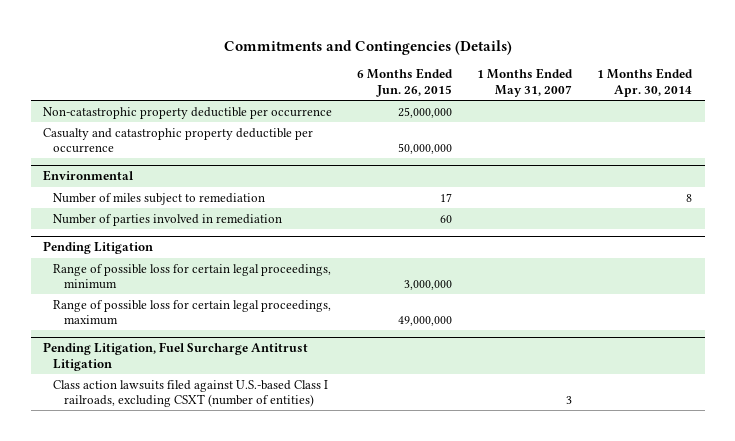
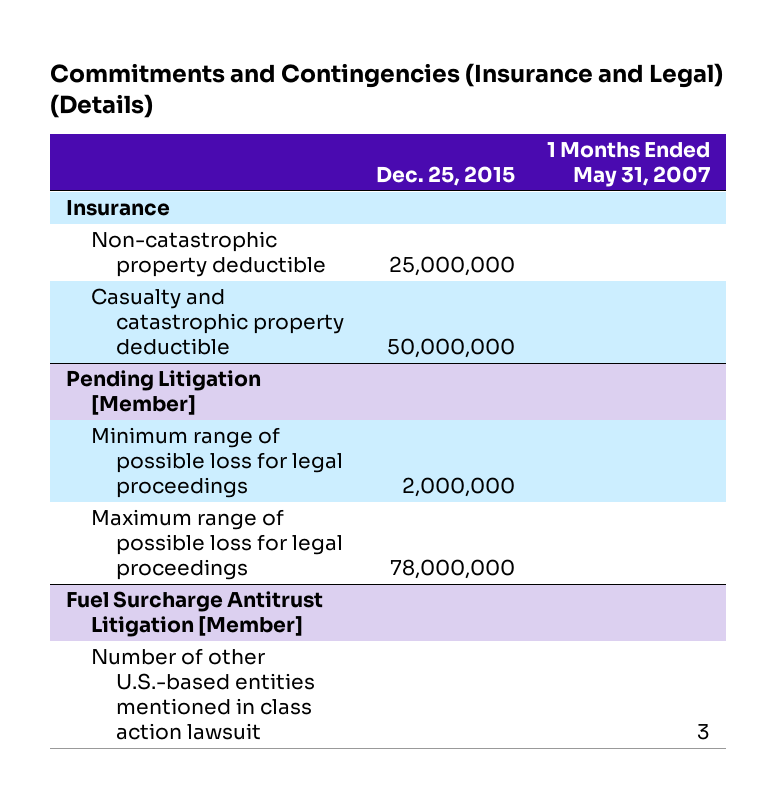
[223,39,512,55] Commitments and Contingencies (Details) -> [50,62,724,119] Commitments and Contingencies (Insurance and Legal) (Details)
[357,68,454,97] 6 Months Ended Jun. 26, 2015 -> none
[597,68,694,97] 1 Months Ended Apr. 30, 2014 -> none
none -> [376,166,516,187] Dec. 25, 2015
[43,170,135,182] Environmental -> none
[53,192,266,205] Number of miles subject to remediation -> none
[53,213,283,226] Number of parties involved in remediation -> none
none -> [66,200,171,217] Insurance
[43,106,333,119] Non-catastrophic property deductible per occurrence -> [91,231,327,278] Non-catastrophic property deductible
[43,127,314,154] Casualty and catastrophic property deductible per occurrence -> [91,288,345,356] Casualty and catastrophic property deductible
[43,241,154,255] Pending Litigation -> [66,370,262,416] Pending Litigation [Member]
[53,263,332,290] Range of possible loss for certain legal proceedings, minimum -> [91,427,344,499] Minimum range of possible loss for legal proceedings
[53,299,332,326] Range of possible loss for certain legal proceedings, maximum -> [91,509,344,581] Maximum range of possible loss for legal proceedings
[43,342,309,372] Pending Litigation, Fuel Surcharge Antitrust Litigation -> [66,591,324,638] Fuel Surcharge Antitrust Litigation [Member]
[53,379,329,408] Class action lawsuits filed against U.S.-based Class I railroads, excluding CSXT (number of entities) -> [91,648,316,741] Number of other U.S.-based entities mentioned in class action lawsuit

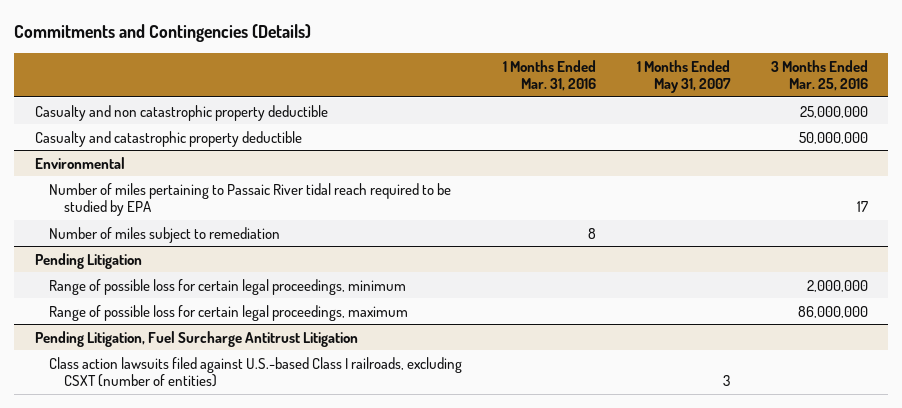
[50,62,724,119] Commitments and Contingencies (Insurance and Legal) (Details) -> [14,23,312,42] Commitments and Contingencies (Details)
[376,166,516,187] Dec. 25, 2015 -> none
none -> [503,59,597,92] 1 Months Ended Mar. 31, 2016
none -> [770,59,868,92] 3 Months Ended Mar. 25, 2016
[66,200,171,217] Insurance -> none
[91,231,327,278] Non-catastrophic property deductible -> [34,104,328,121] Casualty and non catastrophic property deductible
none -> [34,156,125,169] Environmental
none -> [49,182,452,217] Number of miles pertaining to Passaic River tidal reach required to be studied by EPA
none -> [49,226,281,243] Number of miles subject to remediation
[66,370,262,416] Pending Litigation [Member] -> [34,252,142,269] Pending Litigation
[91,427,344,499] Minimum range of possible loss for legal proceedings -> [49,278,407,295] Range of possible loss for certain legal proceedings, minimum
[91,509,344,581] Maximum range of possible loss for legal proceedings -> [49,304,409,321] Range of possible loss for certain legal proceedings, maximum
[66,591,324,638] Fuel Surcharge Antitrust Litigation [Member] -> [34,330,358,347] Pending Litigation, Fuel Surcharge Antitrust Litigation
[91,648,316,741] Number of other U.S.-based entities mentioned in class action lawsuit -> [49,356,463,388] Class action lawsuits filed against U.S.-based Class I railroads, excluding CSXT (number of entities)

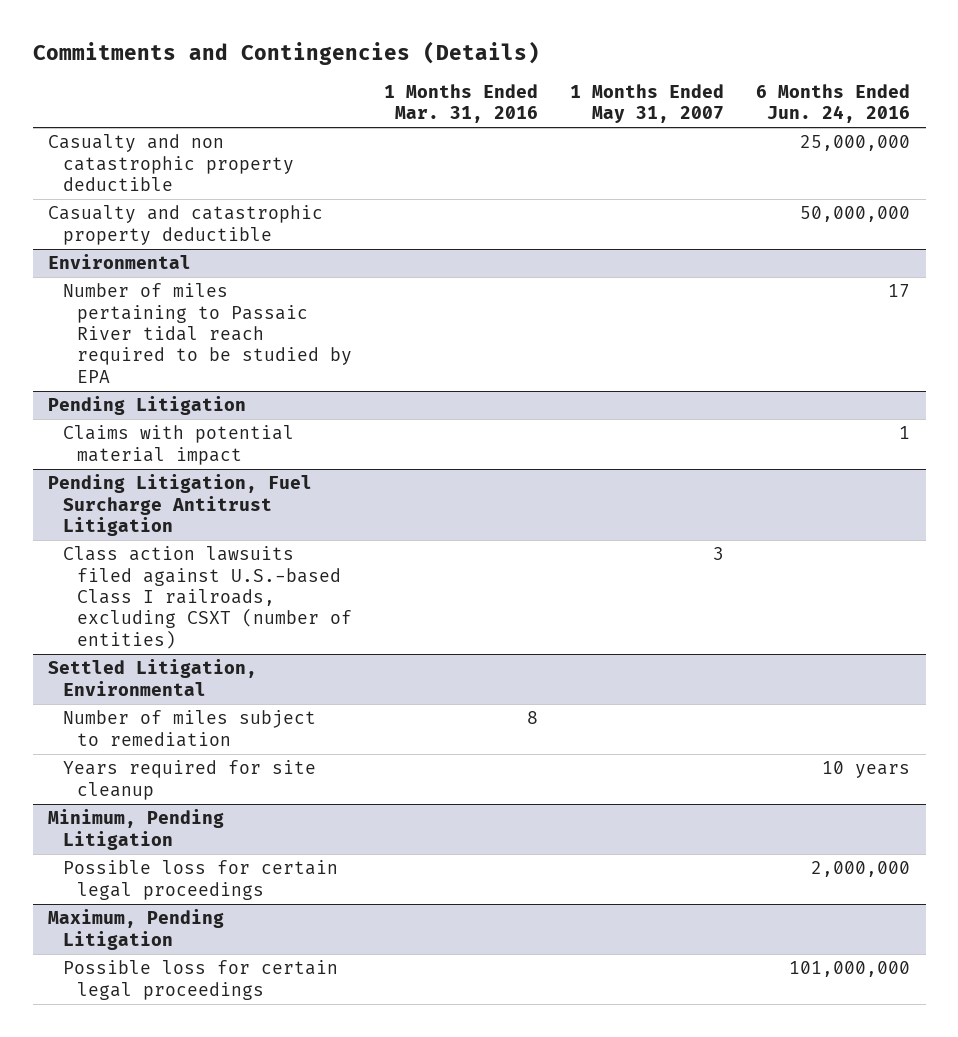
[770,59,868,92] 3 Months Ended Mar. 25, 2016 -> none
none -> [755,84,910,124] 6 Months Ended Jun. 24, 2016
[49,226,281,243] Number of miles subject to remediation -> none
[49,278,407,295] Range of possible loss for certain legal proceedings, minimum -> none
[49,304,409,321] Range of possible loss for certain legal proceedings, maximum -> none
none -> [62,425,294,465] Claims with potential material impact
none -> [48,659,258,696] Settled Litigation, Environmental
none -> [62,710,316,747] Number of miles subject to remediation
none -> [62,760,316,800] Years required for site cleanup
none -> [48,809,225,850] Minimum, Pending Litigation
none -> [62,860,338,900] Possible loss for certain legal proceedings
none -> [48,909,225,950] Maximum, Pending Litigation
none -> [62,960,338,1000] Possible loss for certain legal proceedings

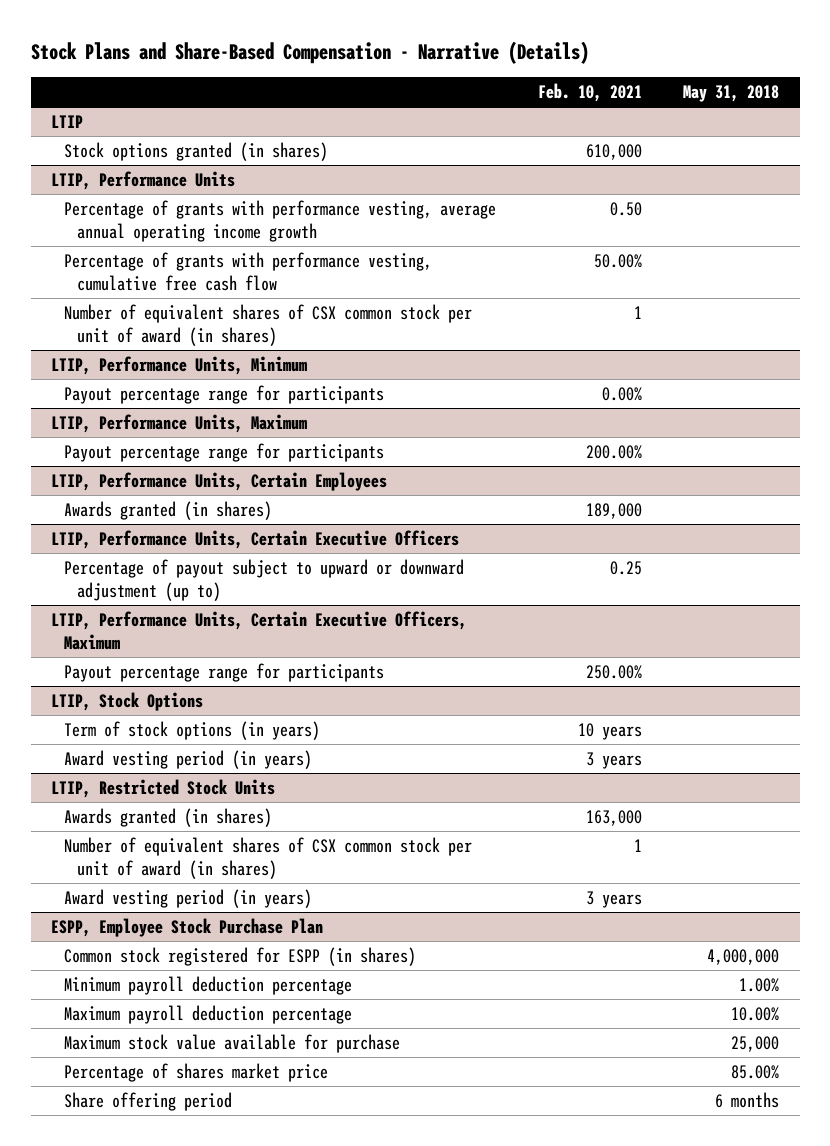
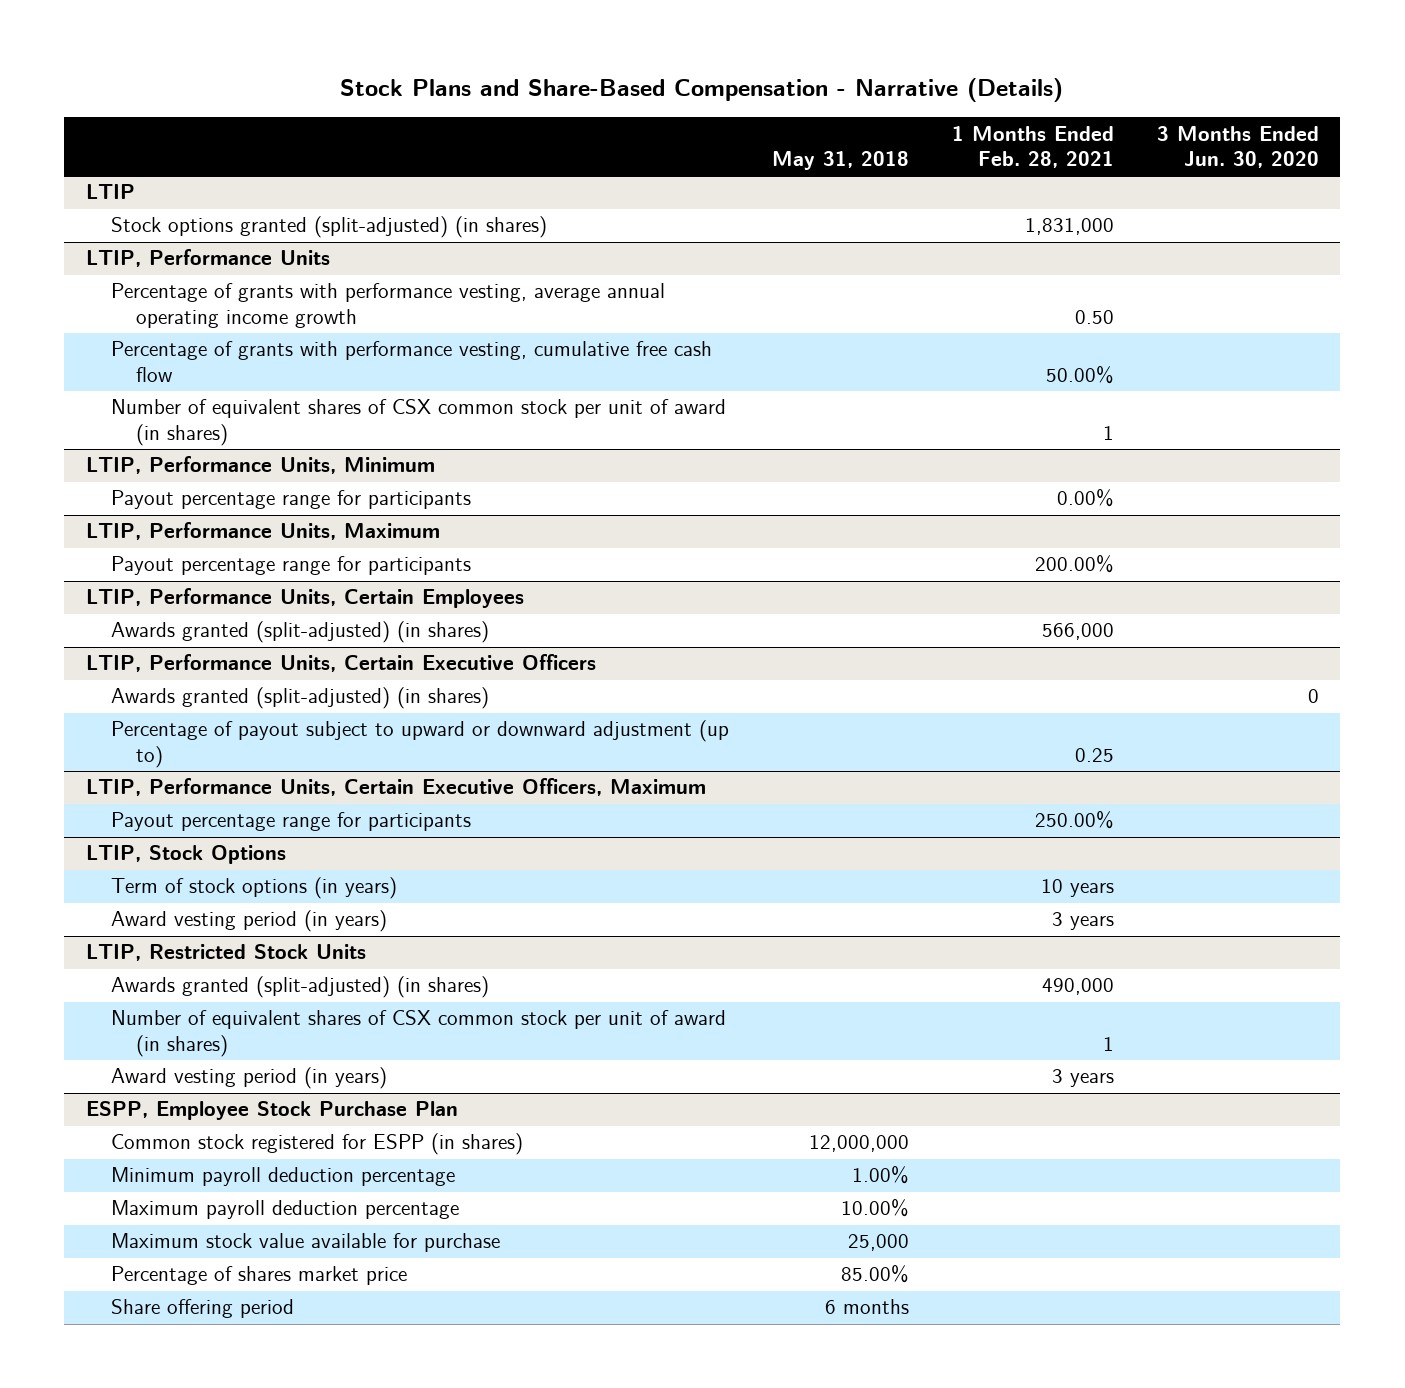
[537,82,642,102] Feb. 10, 2021 -> none
none -> [951,125,1114,169] 1 Months Ended Feb. 28, 2021
none -> [1156,125,1319,169] 3 Months Ended Jun. 30, 2020
[64,141,329,161] Stock options granted (in shares) -> [110,216,547,239] Stock options granted (split-adjusted) (in shares)
[64,500,273,520] Awards granted (in shares) -> [110,621,489,644] Awards granted (split-adjusted) (in shares)
none -> [110,687,489,710] Awards granted (split-adjusted) (in shares)
[64,807,273,827] Awards granted (in shares) -> [110,976,489,999] Awards granted (split-adjusted) (in shares)
[706,948,779,965] 4,000,000 -> [808,1135,909,1153] 12,000,000

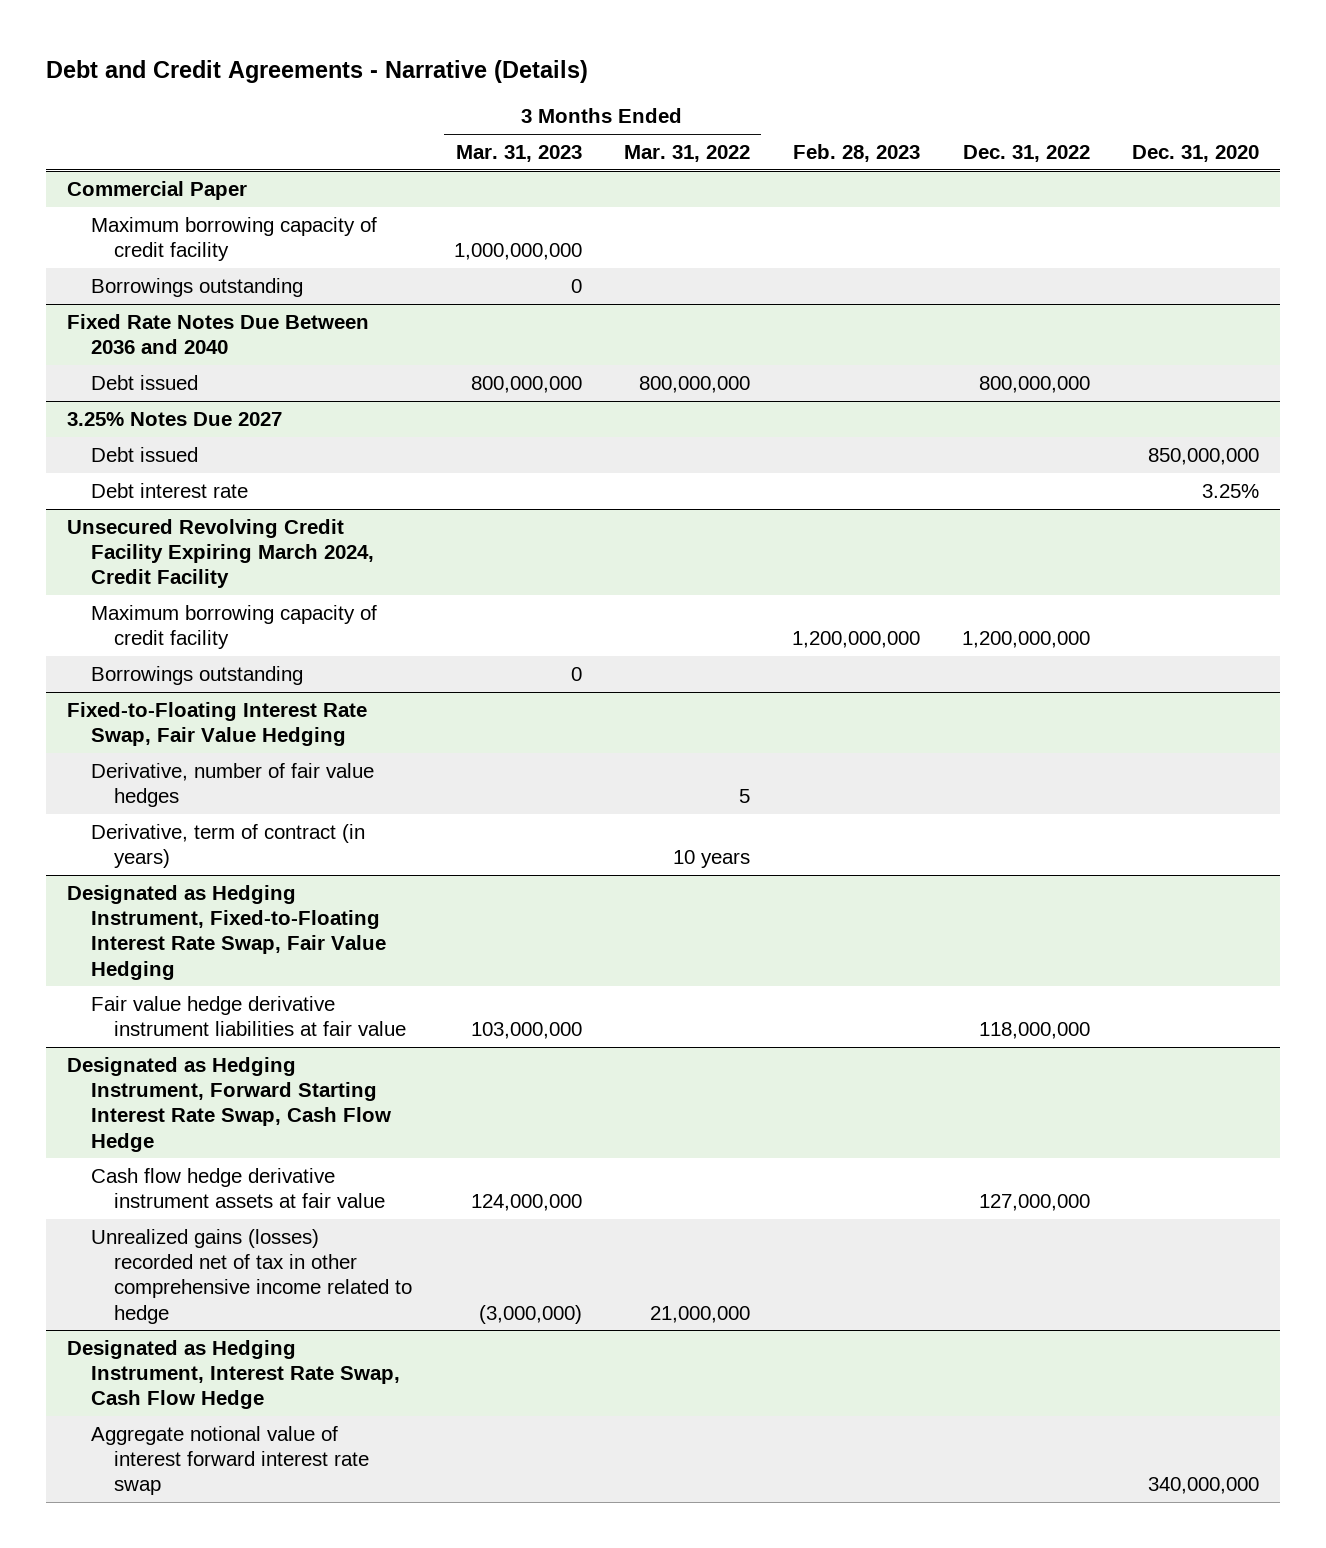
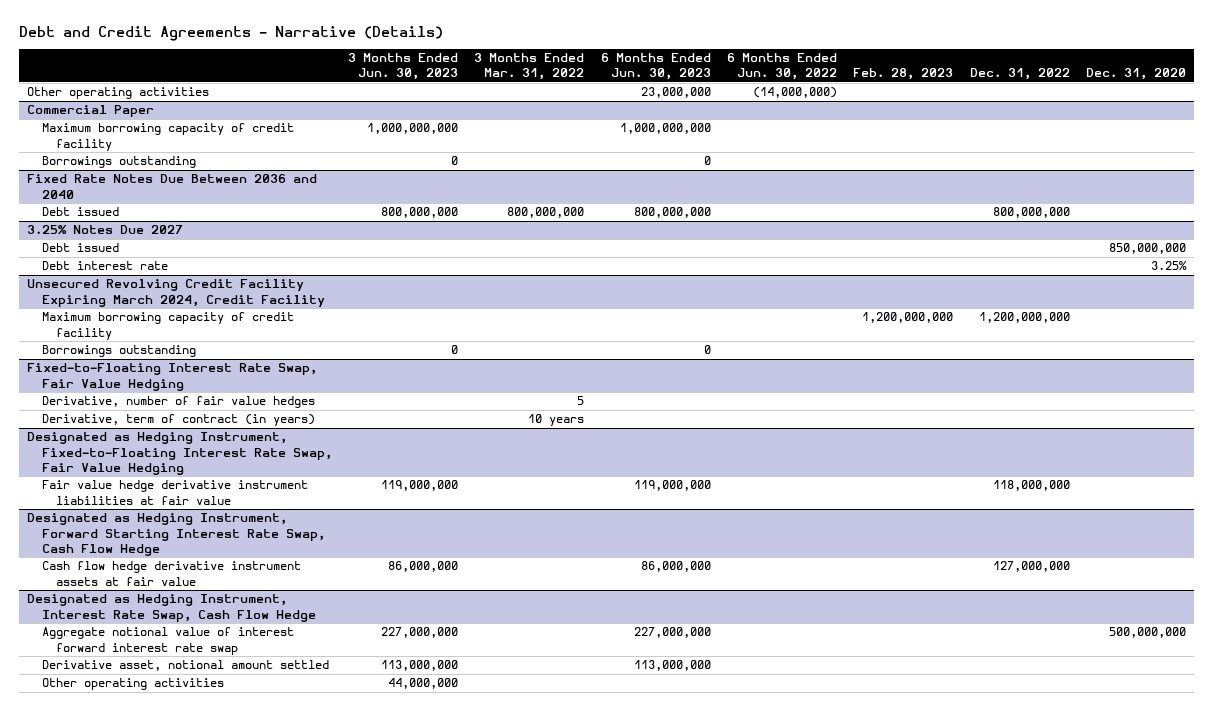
[456,144,583,162] Mar. 31, 2023 -> none
none -> [347,53,458,81] 3 Months Ended Jun. 30, 2023
none -> [600,53,711,81] 6 Months Ended Jun. 30, 2023
none -> [726,53,837,81] 6 Months Ended Jun. 30, 2022
none -> [26,87,209,100] Other operating activities
[90,1228,413,1324] Unrealized gains (losses) recorded net of tax in other comprehensive income related to hedge -> none
[1147,1477,1259,1495] 340,000,000 -> [1108,627,1186,639] 500,000,000
none -> [41,660,329,672] Derivative asset, notional amount settled
none -> [41,678,224,691] Other operating activities

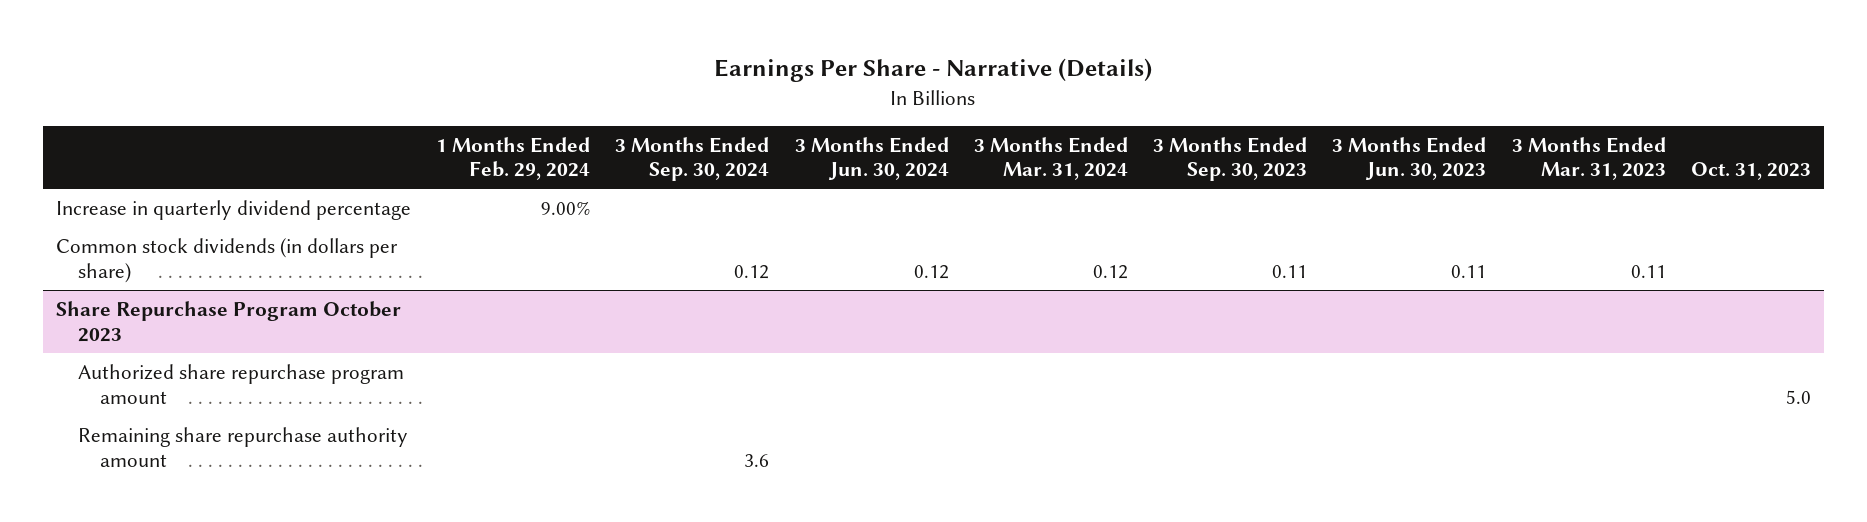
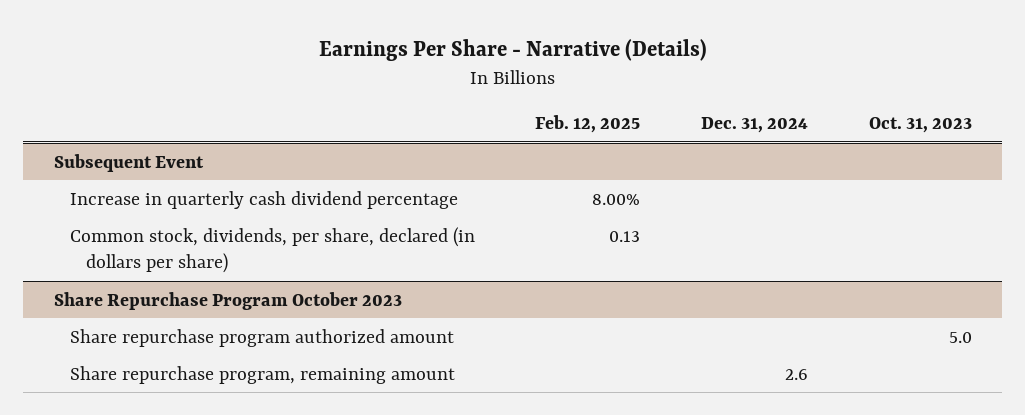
[436,136,591,181] 1 Months Ended Feb. 29, 2024 -> none
[615,136,770,182] 3 Months Ended Sep. 30, 2024 -> none
[794,136,949,181] 3 Months Ended Jun. 30, 2024 -> none
[973,136,1128,181] 3 Months Ended Mar. 31, 2024 -> none
[1153,136,1308,182] 3 Months Ended Sep. 30, 2023 -> none
[1332,136,1487,181] 3 Months Ended Jun. 30, 2023 -> none
[1511,136,1666,181] 3 Months Ended Mar. 31, 2023 -> none
none -> [535,114,641,133] Feb. 12, 2025
none -> [700,116,808,133] Dec. 31, 2024
[55,199,411,220] Increase in quarterly dividend percentage -> none
[55,237,398,283] Common stock dividends (in dollars per share) -> none
none -> [53,153,204,172] Subsequent Event
none -> [69,190,458,209] Increase in quarterly cash dividend percentage
none -> [69,226,475,274] Common stock, dividends, per share, declared (in dollars per share)
[77,363,404,404] Authorized share repurchase program amount -> [69,328,454,347] Share repurchase program authorized amount
[77,426,408,467] Remaining share repurchase authority amount -> [69,365,455,384] Share repurchase program, remaining amount

